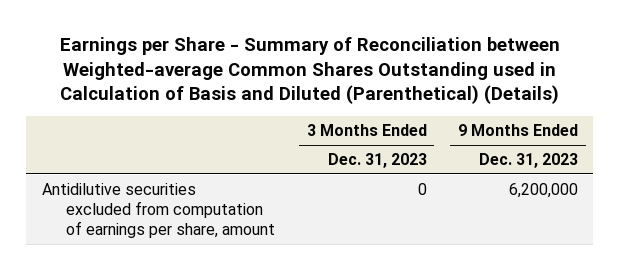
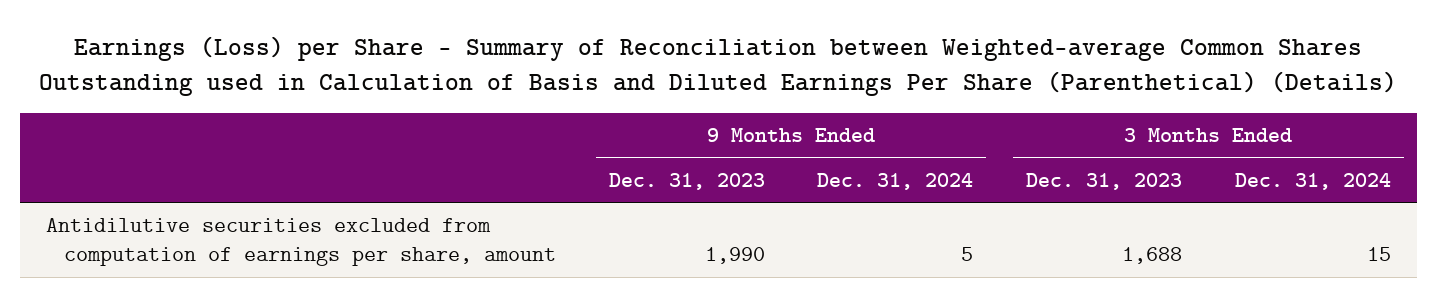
[59,37,560,105] Earnings per Share - Summary of Reconciliation between Weighted-average Common Shares Outstanding used in Calculation of Basis and Diluted (Parenthetical) (Details) -> [39,35,1398,97] Earnings (Loss) per Share - Summary of Reconciliation between Weighted-average Common Shares Outstanding used in Calculation of Basis and Diluted Earnings Per Share (Parenthetical) (Details)
none -> [817,172,974,190] Dec. 31, 2024
none -> [1234,172,1391,190] Dec. 31, 2024
[417,183,427,196] 0 -> [1121,247,1182,265] 1,688
[508,183,578,199] 6,200,000 -> [704,247,765,265] 1,990

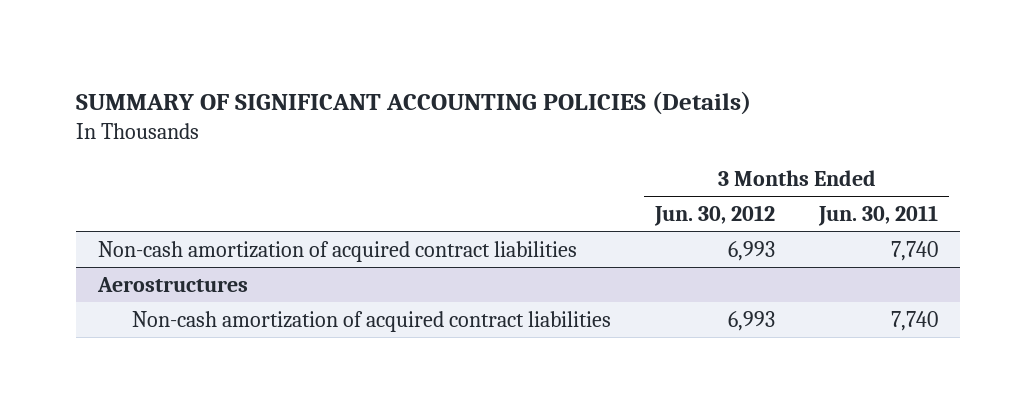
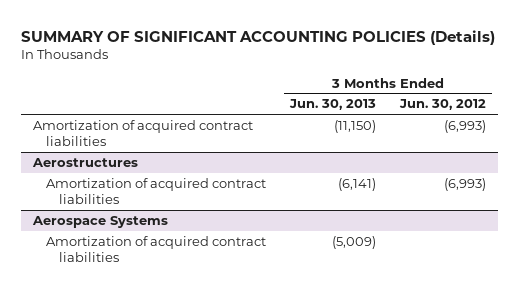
[818,205,939,227] Jun. 30, 2011 -> none
none -> [289,99,377,111] Jun. 30, 2013
[97,241,577,263] Non-cash amortization of acquired contract liabilities -> [33,119,254,147] Amortization of acquired contract liabilities
[727,241,775,262] 6,993 -> [443,119,486,133] (6,993)
[131,311,611,333] Non-cash amortization of acquired contract liabilities -> [46,177,267,205] Amortization of acquired contract liabilities
[727,311,775,332] 6,993 -> [443,177,486,191] (6,993)
none -> [32,215,169,228] Aerospace Systems
none -> [46,235,267,263] Amortization of acquired contract liabilities

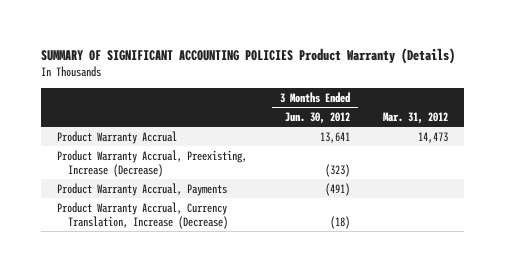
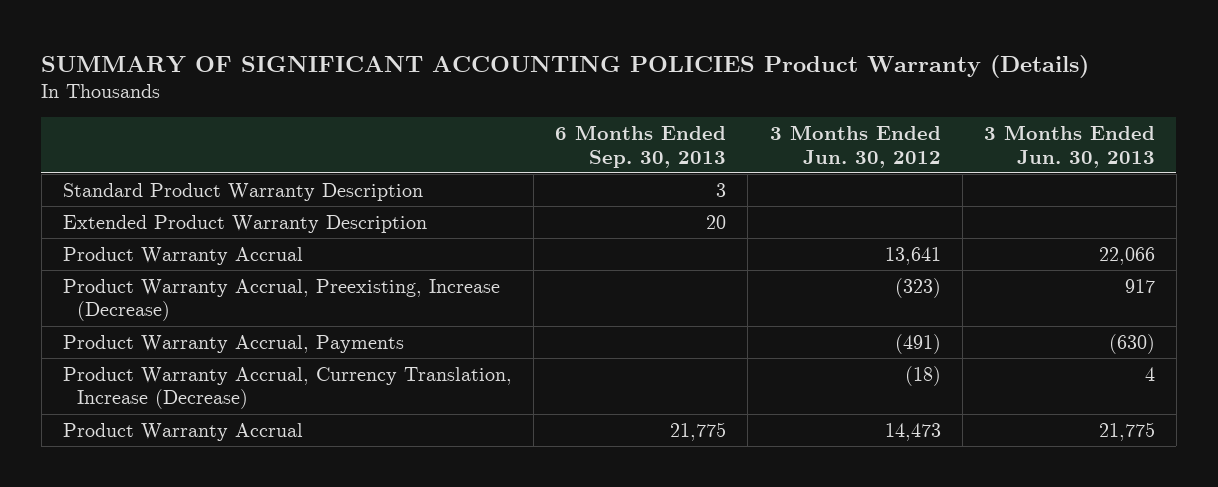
[383,112,449,125] Mar. 31, 2012 -> none
none -> [555,124,727,168] 6 Months Ended Sep. 30, 2013
none -> [983,124,1155,168] 3 Months Ended Jun. 30, 2013
none -> [63,182,424,201] Standard Product Warranty Description
none -> [63,214,428,233] Extended Product Warranty Description
none -> [63,422,304,441] Product Warranty Accrual

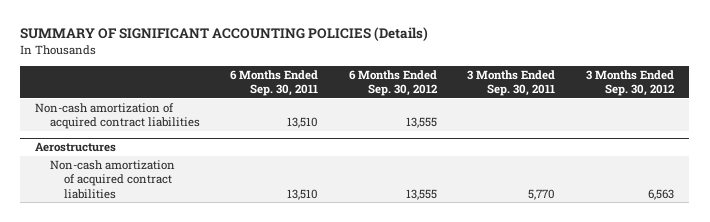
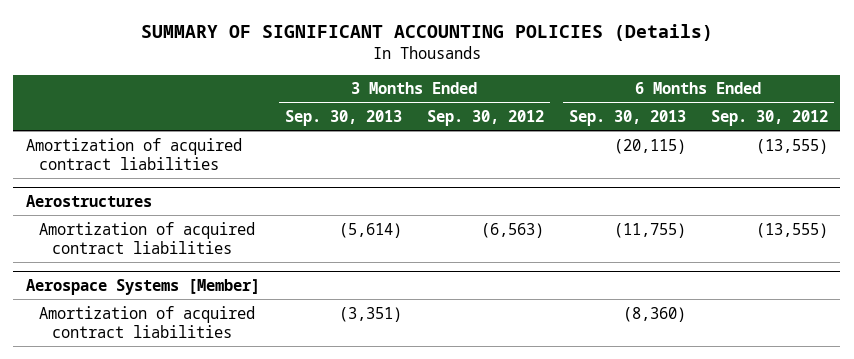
[230,69,319,97] 6 Months Ended Sep. 30, 2011 -> none
[467,69,556,97] 3 Months Ended Sep. 30, 2011 -> none
none -> [284,110,402,127] Sep. 30, 2013
none -> [568,110,686,127] Sep. 30, 2013
[35,102,200,130] Non-cash amortization of acquired contract liabilities -> [25,137,242,170] Amortization of acquired contract liabilities
[405,117,437,129] 13,555 -> [755,138,828,154] (13,555)
[49,159,175,199] Non-cash amortization of acquired contract liabilities -> [38,221,255,254] Amortization of acquired contract liabilities
[405,188,437,200] 13,555 -> [755,222,828,238] (13,555)
[648,188,675,200] 6,563 -> [480,222,544,238] (6,563)
none -> [25,279,260,296] Aerospace Systems [Member]
none -> [38,305,255,338] Amortization of acquired contract liabilities

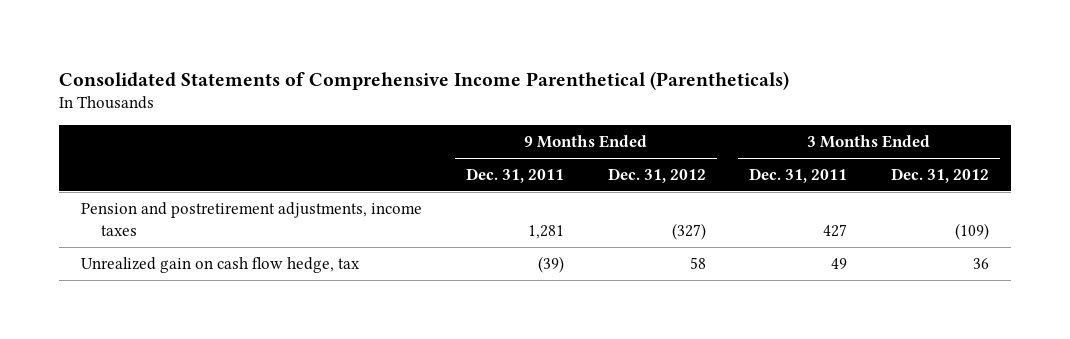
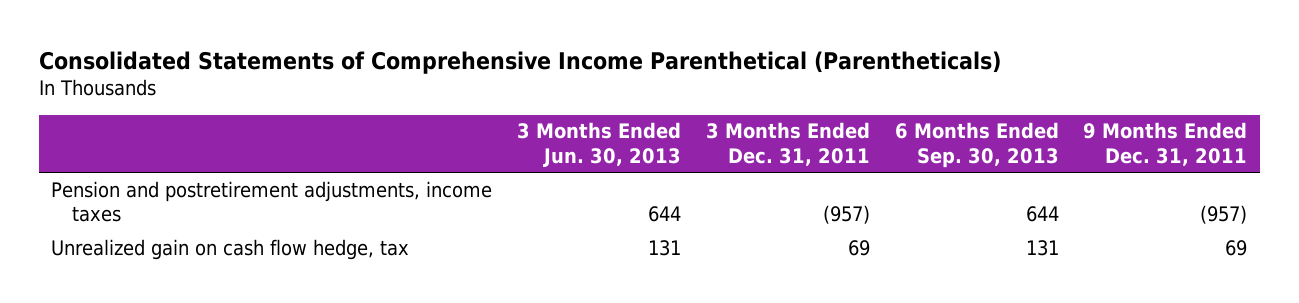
[607,167,706,183] Dec. 31, 2012 -> none
[891,167,990,183] Dec. 31, 2012 -> none
none -> [517,122,682,167] 3 Months Ended Jun. 30, 2013
none -> [894,122,1059,168] 6 Months Ended Sep. 30, 2013
[527,224,564,239] 1,281 -> [1200,205,1248,225] (957)
[823,223,848,237] 427 -> [822,205,870,225] (957)
[537,255,564,273] (39) -> [1225,239,1248,256] 69
[831,257,848,269] 49 -> [847,239,870,256] 69

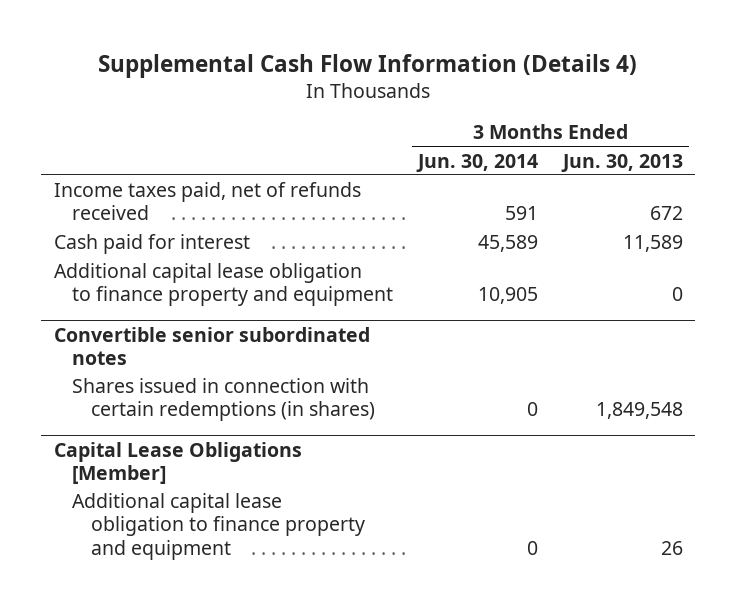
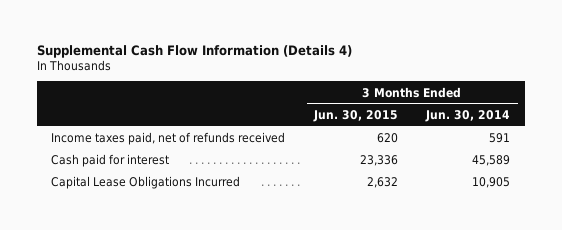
[560,153,683,172] Jun. 30, 2013 -> none
none -> [312,109,398,122] Jun. 30, 2015
[53,326,370,366] Convertible senior subordinated notes -> none
[72,378,376,422] Shares issued in connection with certain redemptions (in shares) -> none
[53,441,302,485] Capital Lease Obligations [Member] -> none
[72,493,366,560] Additional capital lease obligation to finance property and equipment -> none
[53,263,394,307] Additional capital lease obligation to finance property and equipment -> [51,176,241,190] Capital Lease Obligations Incurred

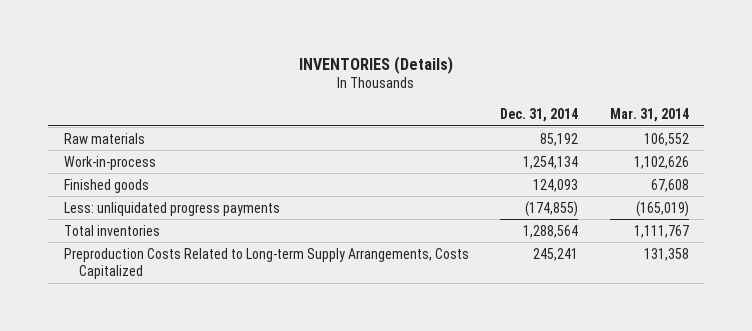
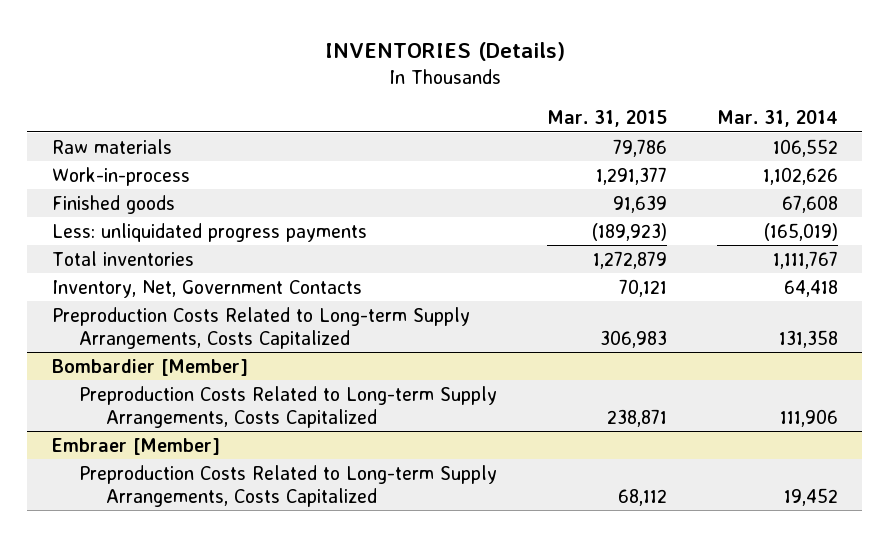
[500,107,579,122] Dec. 31, 2014 -> none
none -> [546,110,667,128] Mar. 31, 2015
none -> [52,279,363,298] Inventory, Net, Government Contacts
none -> [52,358,249,376] Bombardier [Member]
none -> [79,385,498,428] Preproduction Costs Related to Long-term Supply Arrangements, Costs Capitalized
none -> [52,437,221,455] Embraer [Member]
none -> [79,464,498,507] Preproduction Costs Related to Long-term Supply Arrangements, Costs Capitalized

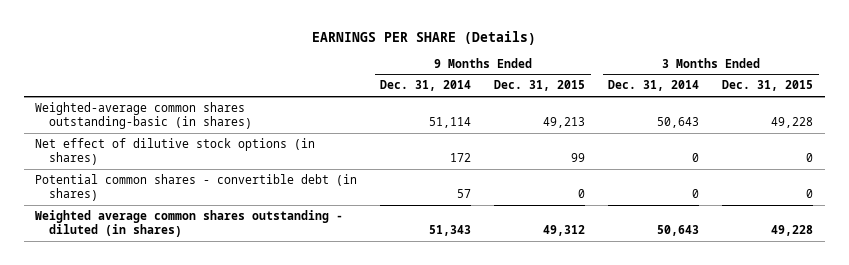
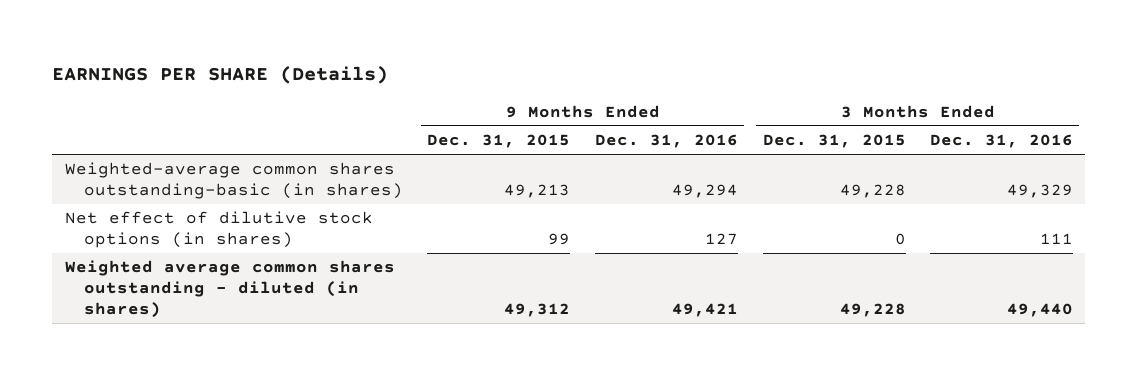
[380,80,472,92] Dec. 31, 2014 -> none
[608,80,700,92] Dec. 31, 2014 -> none
none -> [594,134,738,149] Dec. 31, 2016
none -> [930,134,1074,149] Dec. 31, 2016
[35,173,358,202] Potential common shares - convertible debt (in shares) -> none

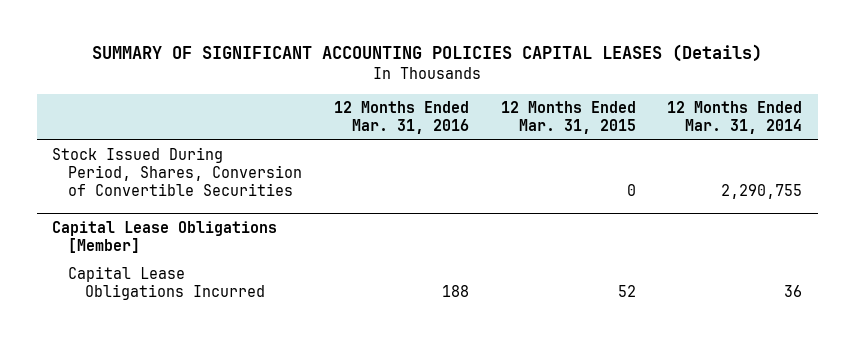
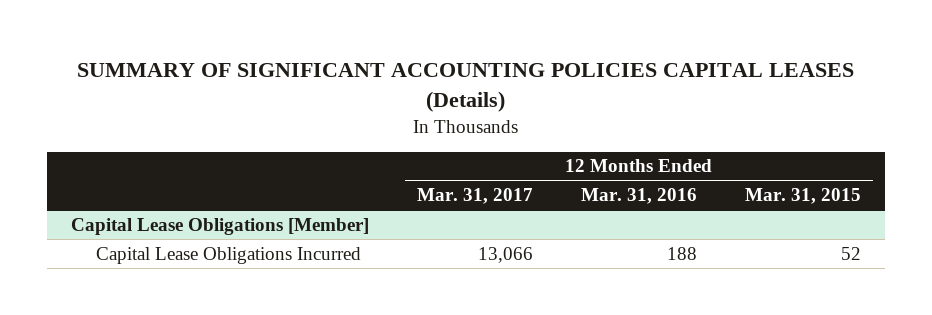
[667,101,803,135] 12 Months Ended Mar. 31, 2014 -> none
none -> [417,188,534,205] Mar. 31, 2017
[52,147,303,197] Stock Issued During Period, Shares, Conversion of Convertible Securities -> none

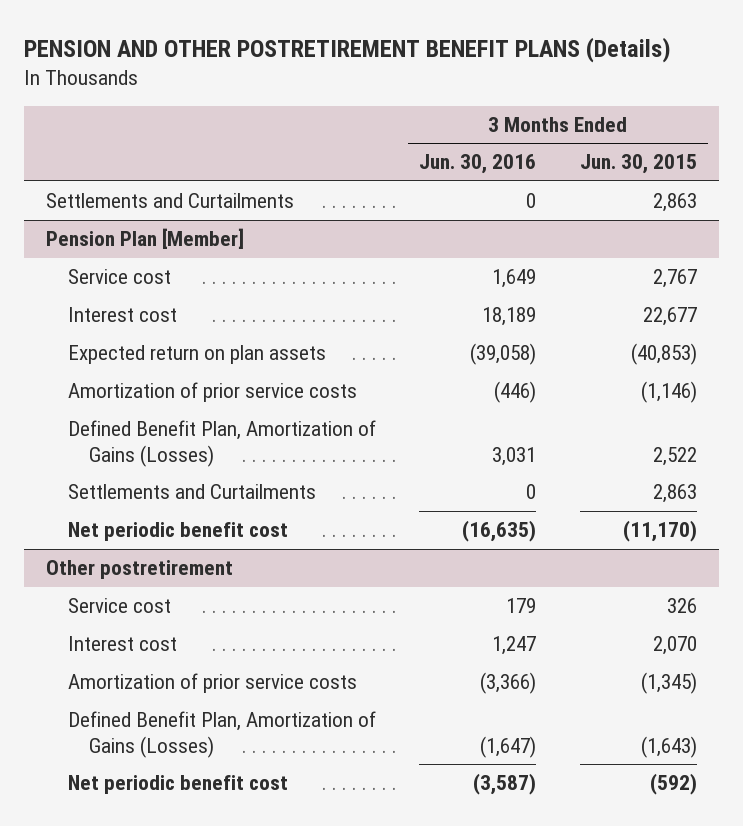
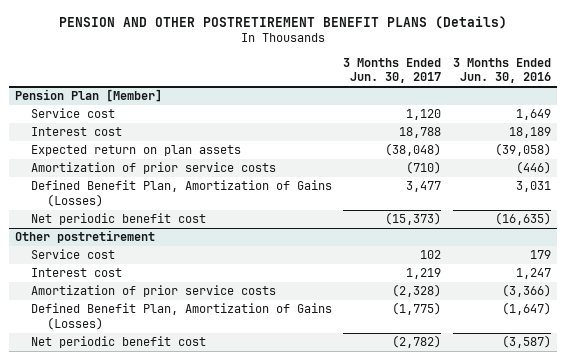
[579,154,697,175] Jun. 30, 2015 -> none
none -> [343,57,442,84] 3 Months Ended Jun. 30, 2017
[46,193,295,209] Settlements and Curtailments -> none
[67,484,316,500] Settlements and Curtailments -> none

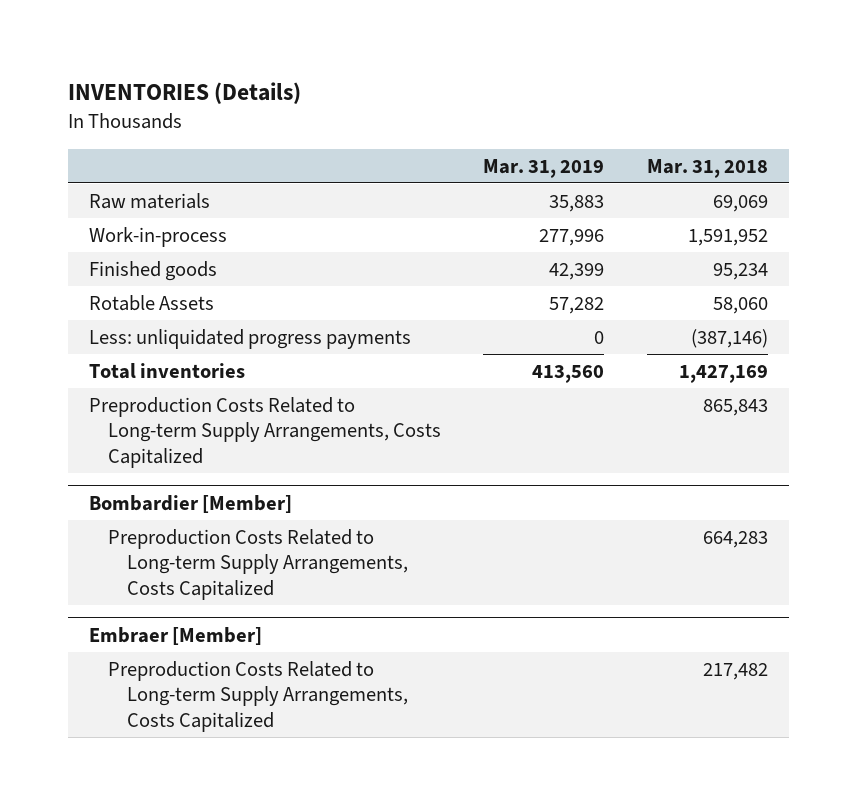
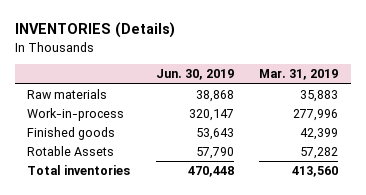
[646,158,768,178] Mar. 31, 2018 -> none
none -> [155,69,234,81] Jun. 30, 2019
[89,328,412,349] Less: unliquidated progress payments -> none
[89,396,442,468] Preproduction Costs Related to Long-term Supply Arrangements, Costs Capitalized -> none
[89,494,293,513] Bombardier [Member] -> none
[108,528,409,600] Preproduction Costs Related to Long-term Supply Arrangements, Costs Capitalized -> none
[89,626,263,645] Embraer [Member] -> none
[108,660,409,732] Preproduction Costs Related to Long-term Supply Arrangements, Costs Capitalized -> none

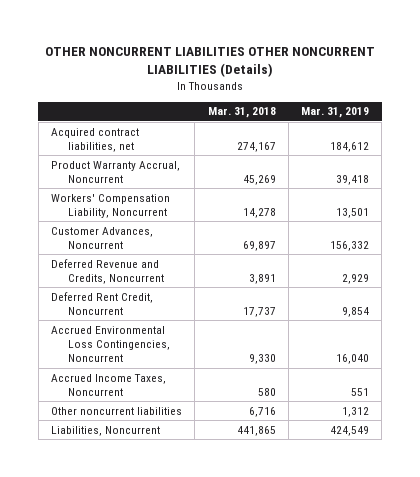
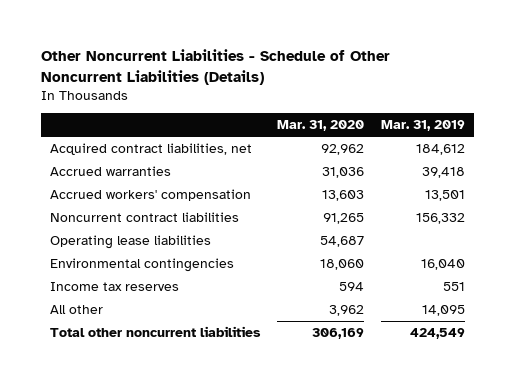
[45,47,376,78] OTHER NONCURRENT LIABILITIES OTHER NONCURRENT LIABILITIES (Details) -> [40,49,390,86] Other Noncurrent Liabilities - Schedule of Other Noncurrent Liabilities (Details)
[207,107,276,119] Mar. 31, 2018 -> none
none -> [276,120,364,132] Mar. 31, 2020
[51,258,164,284] Deferred Revenue and Credits, Noncurrent -> none
[51,291,154,315] Deferred Rent Credit, Noncurrent -> none
[51,160,181,183] Product Warranty Accrual, Noncurrent -> [49,166,171,177] Accrued warranties
[51,193,171,218] Workers' Compensation Liability, Noncurrent -> [49,189,251,202] Accrued workers' compensation
[51,226,154,249] Customer Advances, Noncurrent -> [49,212,239,223] Noncurrent contract liabilities
none -> [49,235,211,250] Operating lease liabilities
[51,325,170,363] Accrued Environmental Loss Contingencies, Noncurrent -> [49,258,234,273] Environmental contingencies
[51,373,167,396] Accrued Income Taxes, Noncurrent -> [49,282,179,292] Income tax reserves
[51,406,183,415] Other noncurrent liabilities -> [49,305,103,315] All other
[342,406,370,417] 1,312 -> [422,305,466,317] 14,095
[51,425,161,436] Liabilities, Noncurrent -> [49,326,261,338] Total other noncurrent liabilities

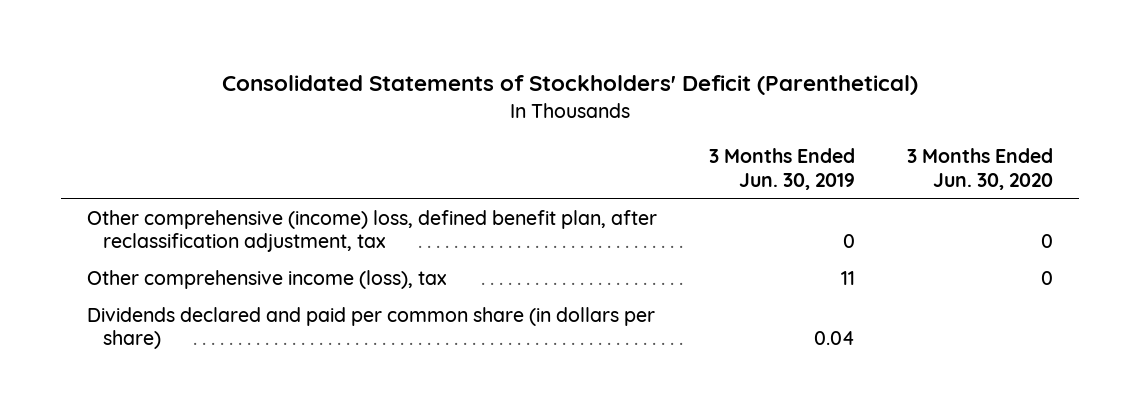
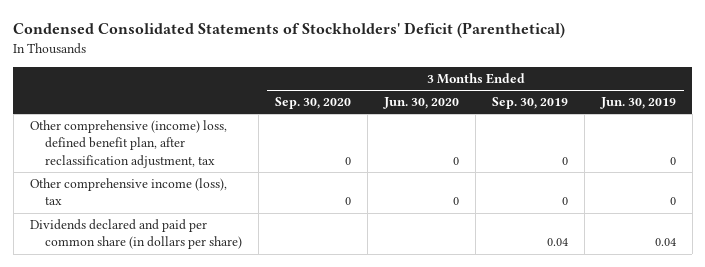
[221,75,918,96] Consolidated Statements of Stockholders' Deficit (Parenthetical) -> [13,22,566,39] Condensed Consolidated Statements of Stockholders' Deficit (Parenthetical)
none -> [275,97,352,110] Sep. 30, 2020
none -> [492,97,569,110] Sep. 30, 2019
[840,270,855,285] 11 -> [669,197,676,206] 0

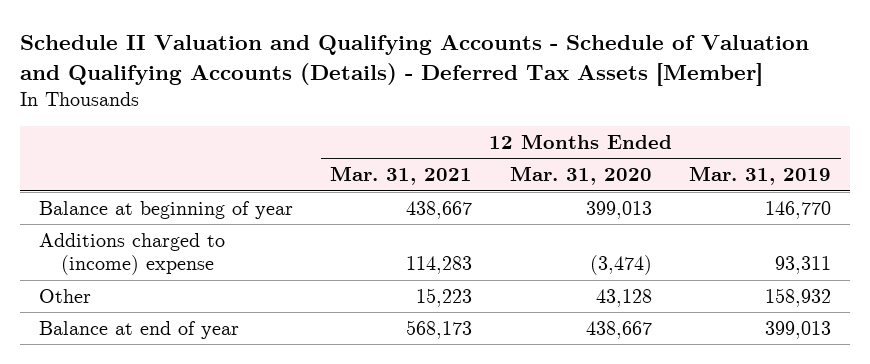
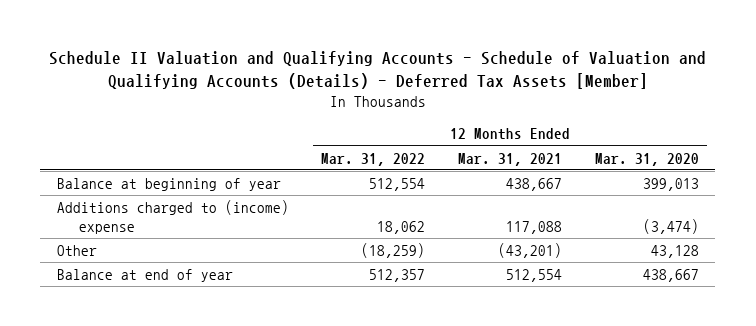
[689,166,832,186] Mar. 31, 2019 -> none
none -> [321,152,426,166] Mar. 31, 2022
[406,256,473,275] 114,283 -> [506,220,563,234] 117,088
[416,287,473,307] 15,223 -> [498,242,563,258] (43,201)
[406,319,473,339] 568,173 -> [506,268,563,282] 512,554

